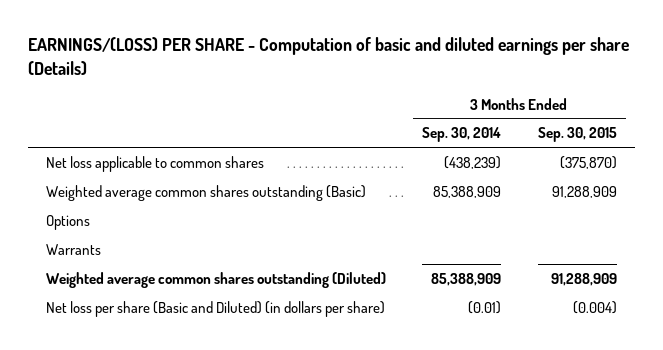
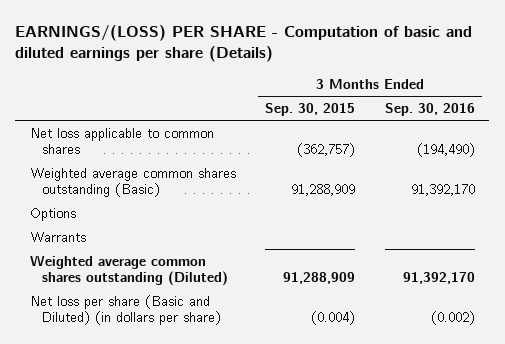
[422,127,502,143] Sep. 30, 2014 -> none
none -> [384,103,475,117] Sep. 30, 2016
[559,155,617,169] (375,870) -> [297,143,356,158] (362,757)

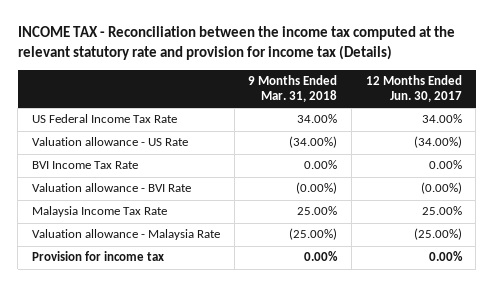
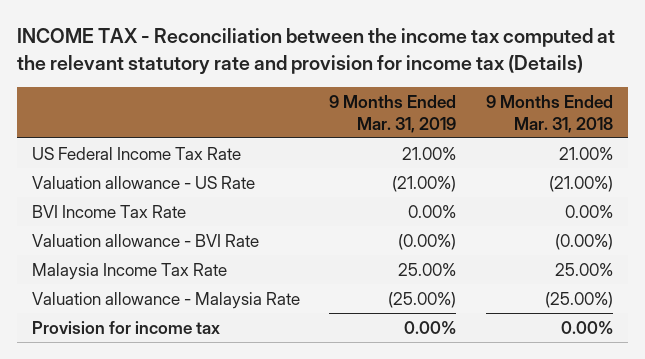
[365,75,462,103] 12 Months Ended Jun. 30, 2017 -> none
none -> [329,94,457,133] 9 Months Ended Mar. 31, 2019
[297,114,338,124] 34.00% -> [558,146,613,160] 21.00%
[289,136,338,149] (34.00%) -> [548,175,613,192] (21.00%)

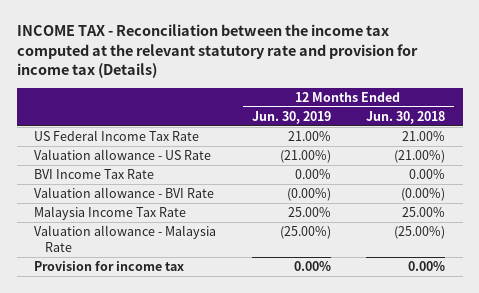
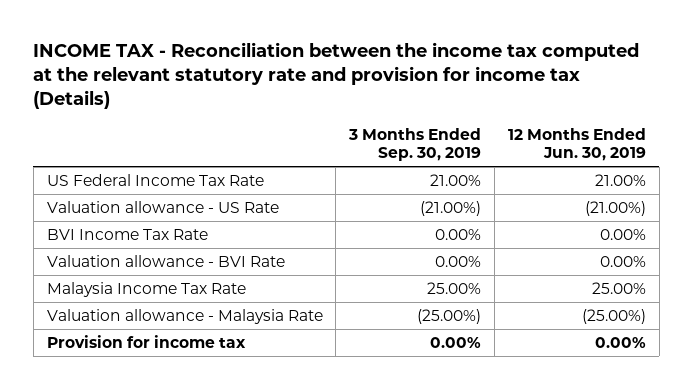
[365,110,445,124] Jun. 30, 2018 -> none
none -> [348,127,482,162] 3 Months Ended Sep. 30, 2019
[286,188,331,202] (0.00%) -> [600,256,647,268] 0.00%

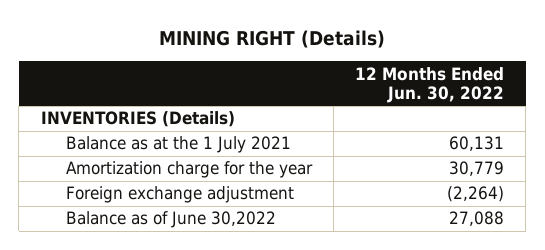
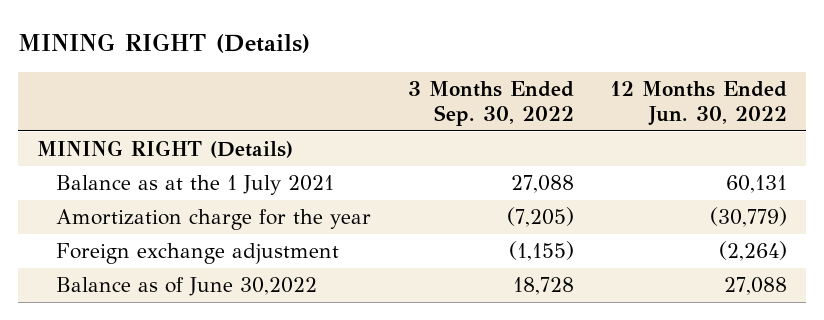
none -> [407,81,574,127] 3 Months Ended Sep. 30, 2022
[40,111,235,128] INVENTORIES (Details) -> [36,140,293,159] MINING RIGHT (Details)
[449,161,505,177] 30,779 -> [710,207,788,228] (30,779)

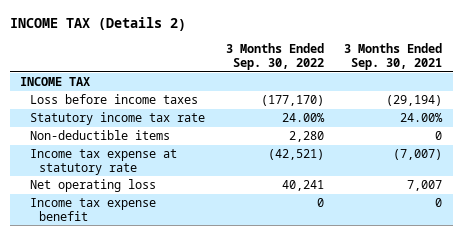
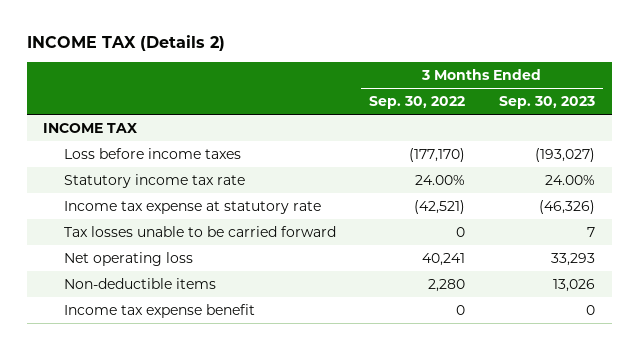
[344,43,443,71] 3 Months Ended Sep. 30, 2021 -> none
none -> [499,96,596,110] Sep. 30, 2023
none -> [63,225,336,237] Tax losses unable to be carried forward
[29,130,170,141] Non-deductible items -> [63,277,216,289] Non-deductible items

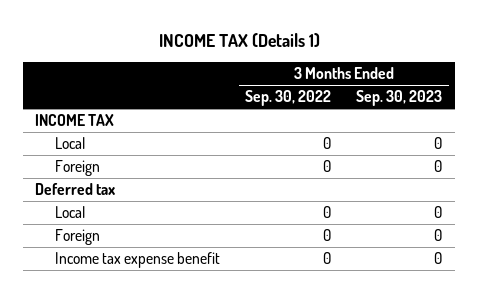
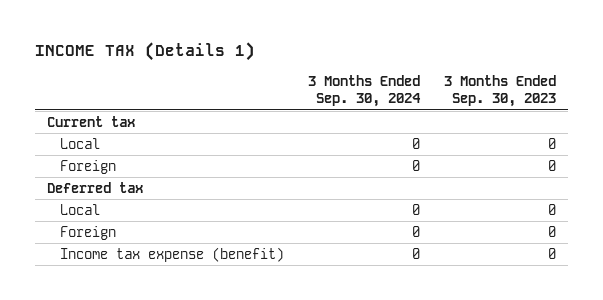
[245,90,332,107] Sep. 30, 2022 -> none
none -> [308,74,422,108] 3 Months Ended Sep. 30, 2024
[35,114,115,127] INCOME TAX -> none
none -> [46,115,135,127] Current tax
[55,252,221,269] Income tax expense benefit -> [60,246,285,262] Income tax expense (benefit)

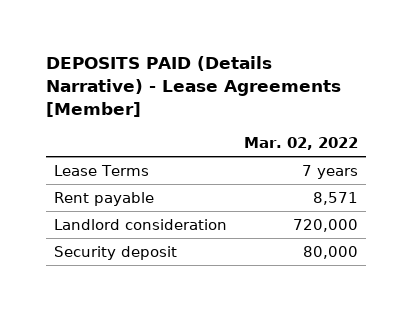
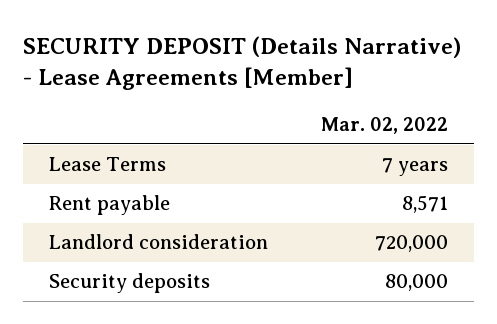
[45,55,341,117] DEPOSITS PAID (Details Narrative) - Lease Agreements [Member] -> [22,36,461,91] SECURITY DEPOSIT (Details Narrative) - Lease Agreements [Member]
[54,245,178,260] Security deposit -> [49,273,211,294] Security deposits

